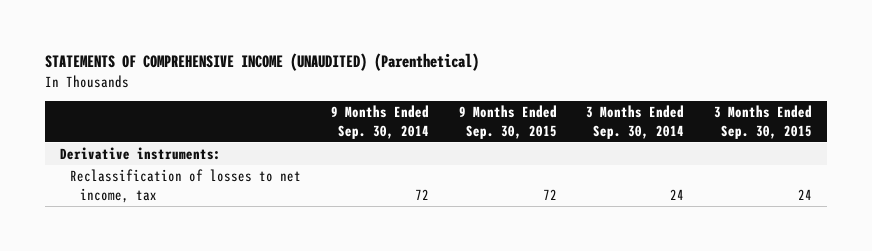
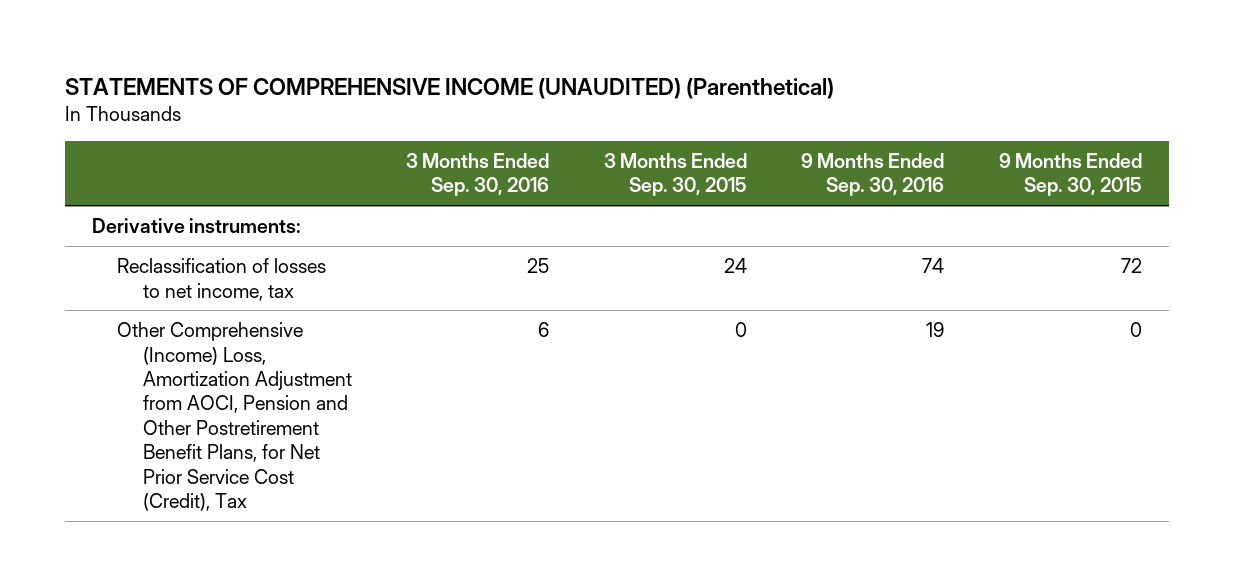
[330,105,429,139] 9 Months Ended Sep. 30, 2014 -> none
[586,105,685,139] 3 Months Ended Sep. 30, 2014 -> none
none -> [406,152,550,197] 3 Months Ended Sep. 30, 2016
none -> [801,152,945,197] 9 Months Ended Sep. 30, 2016
none -> [117,322,352,512] Other Comprehensive (Income) Loss, Amortization Adjustment from AOCI, Pension and Other Postretirement Benefit Plans, for Net Prior Service Cost (Credit), Tax

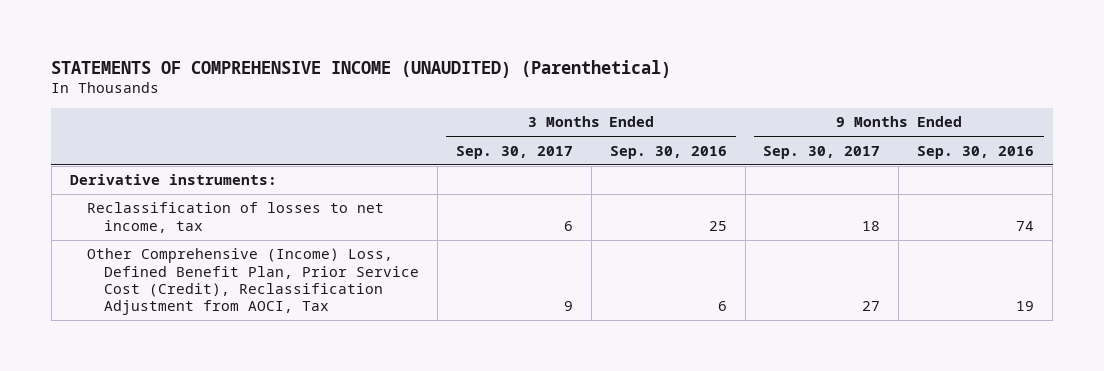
[603,152,747,197] 3 Months Ended Sep. 30, 2015 -> none
[998,152,1142,197] 9 Months Ended Sep. 30, 2015 -> none
none -> [455,145,573,159] Sep. 30, 2017
none -> [763,145,881,159] Sep. 30, 2017
[117,322,352,512] Other Comprehensive (Income) Loss, Amortization Adjustment from AOCI, Pension and Other Postretirement Benefit Plans, for Net Prior Service Cost (Credit), Tax -> [86,248,419,316] Other Comprehensive (Income) Loss, Defined Benefit Plan, Prior Service Cost (Credit), Reclassification Adjustment from AOCI, Tax

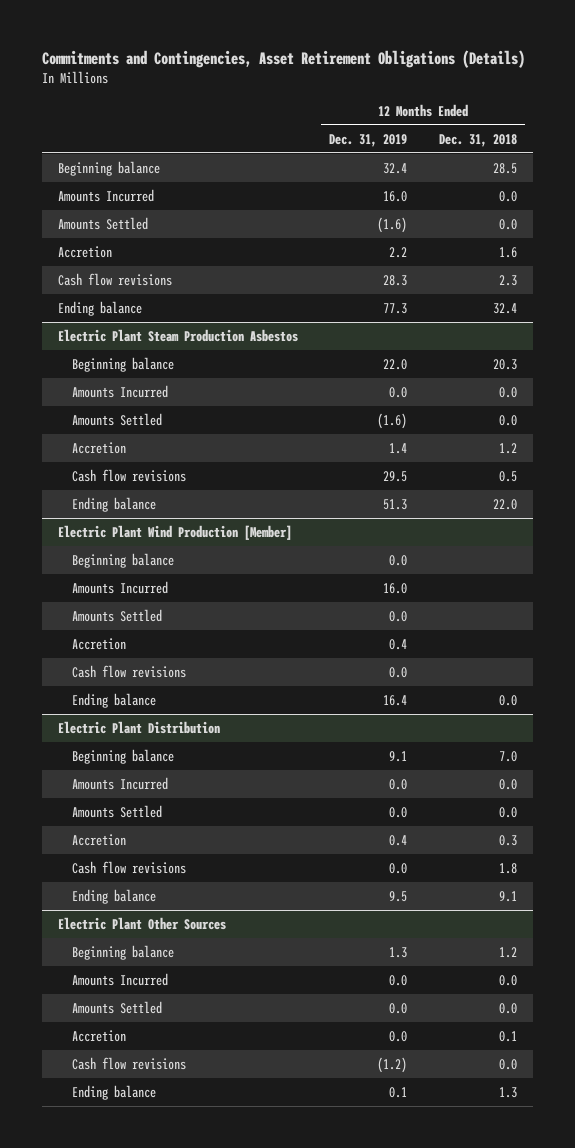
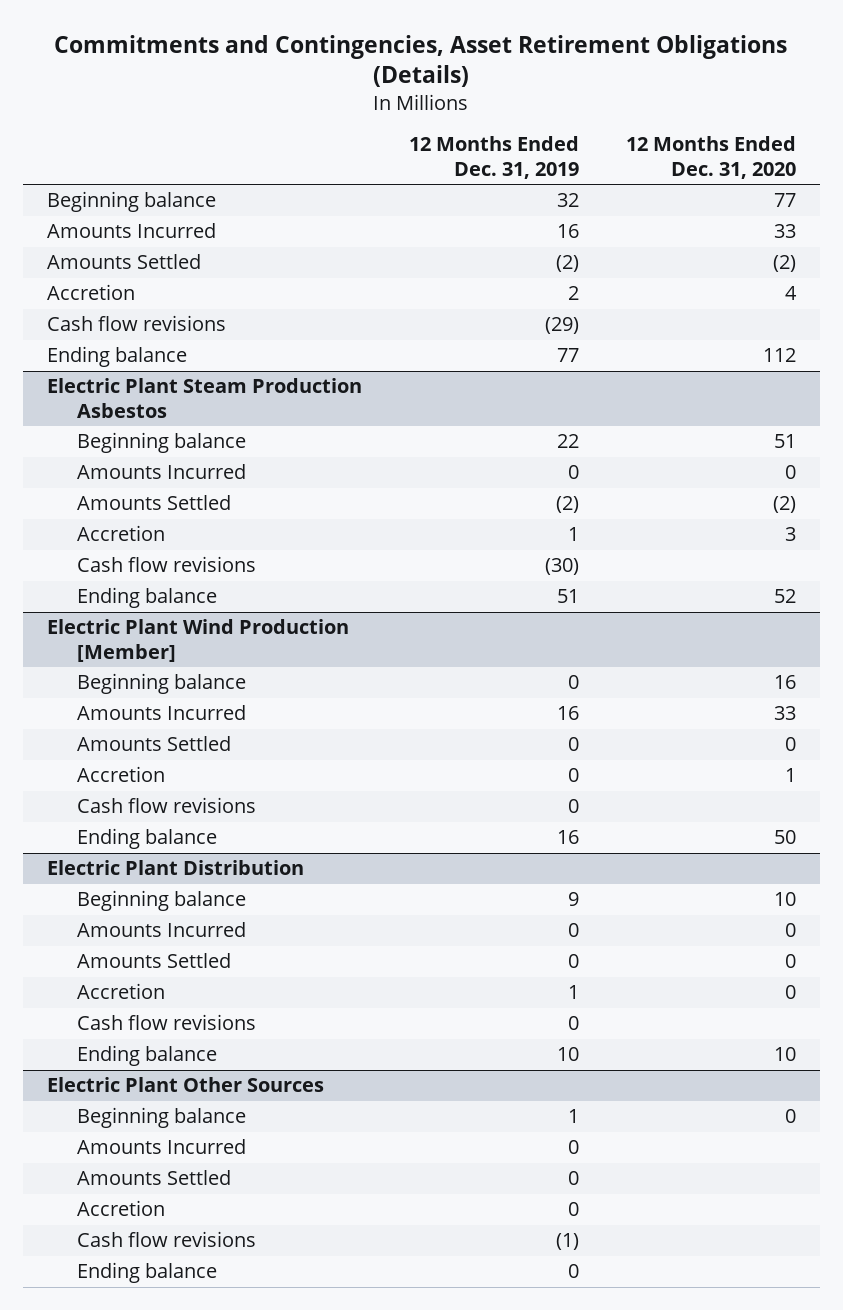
[439,133,518,147] Dec. 31, 2018 -> none
none -> [626,136,797,179] 12 Months Ended Dec. 31, 2020
[383,162,408,174] 32.4 -> [556,193,579,208] 32
[383,190,408,202] 16.0 -> [556,224,579,239] 16
[377,216,408,233] (1.6) -> [555,255,579,273] (2)
[389,246,408,258] 2.2 -> [567,286,579,301] 2
[383,274,408,286] 28.3 -> [544,317,579,335] (29)
[383,302,408,314] 77.3 -> [556,348,579,363] 77
[383,358,408,370] 22.0 -> [556,434,579,449] 22
[389,386,408,398] 0.0 -> [567,465,579,480] 0
[377,412,408,429] (1.6) -> [555,496,579,514] (2)
[389,442,408,454] 1.4 -> [567,527,579,542] 1
[383,470,408,482] 29.5 -> [544,558,579,576] (30)
[383,498,408,510] 51.3 -> [556,589,579,604] 51
[389,554,408,566] 0.0 -> [567,675,579,690] 0
[383,582,408,594] 16.0 -> [556,706,579,721] 16
[389,610,408,622] 0.0 -> [567,737,579,752] 0
[389,638,408,650] 0.4 -> [567,768,579,783] 0
[389,666,408,678] 0.0 -> [567,799,579,814] 0
[383,694,408,706] 16.4 -> [556,830,579,845] 16
[389,750,408,762] 9.1 -> [567,892,579,907] 9
[389,778,408,790] 0.0 -> [567,923,579,938] 0
[389,806,408,818] 0.0 -> [567,954,579,969] 0
[389,834,408,846] 0.4 -> [567,985,579,1000] 1
[389,862,408,874] 0.0 -> [567,1016,579,1031] 0
[389,890,408,902] 9.5 -> [556,1047,579,1062] 10
[389,946,408,958] 1.3 -> [567,1109,579,1124] 1
[389,974,408,986] 0.0 -> [567,1140,579,1155] 0
[389,1002,408,1014] 0.0 -> [567,1171,579,1186] 0
[389,1030,408,1042] 0.0 -> [567,1202,579,1217] 0
[377,1056,408,1073] (1.2) -> [555,1233,579,1251] (1)
[389,1086,408,1098] 0.1 -> [567,1264,579,1279] 0

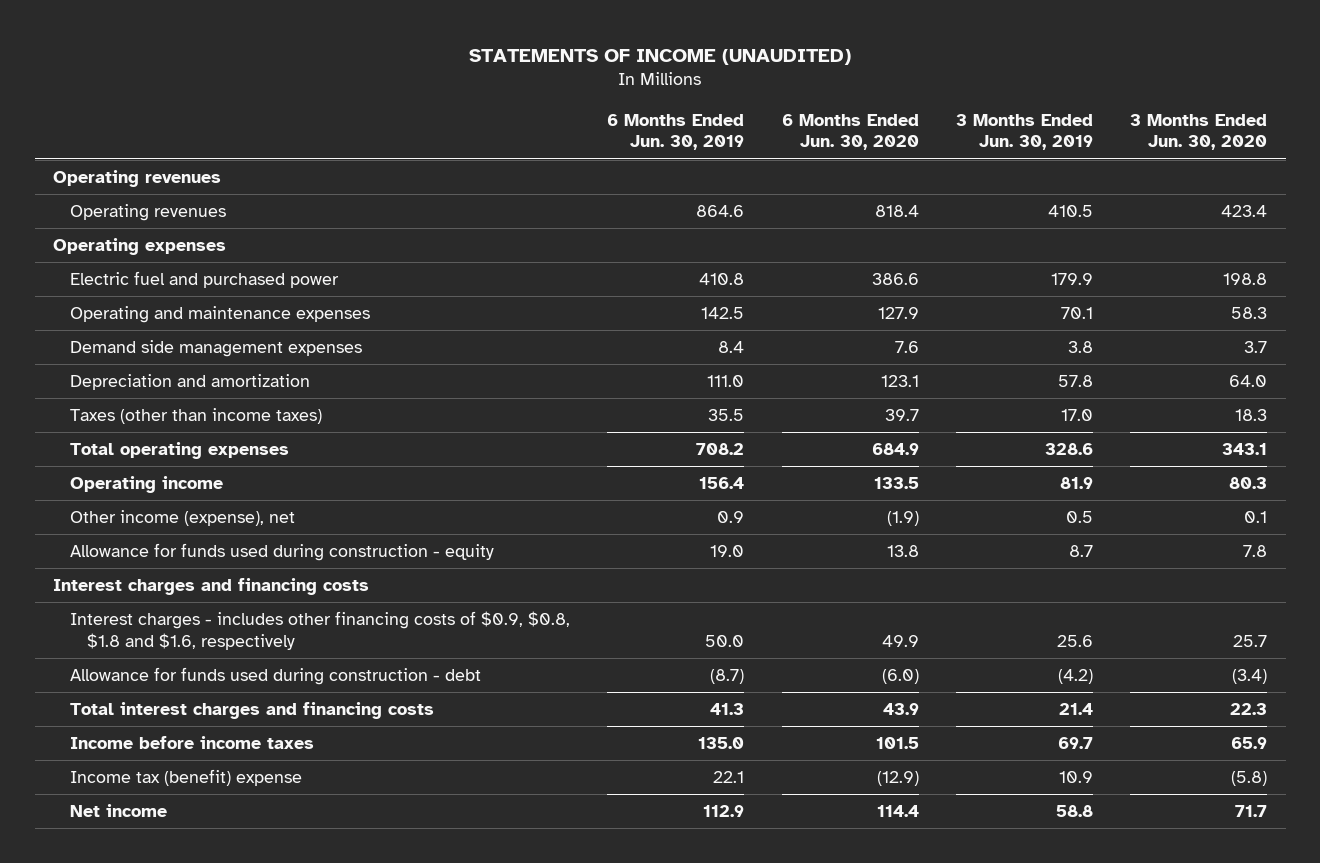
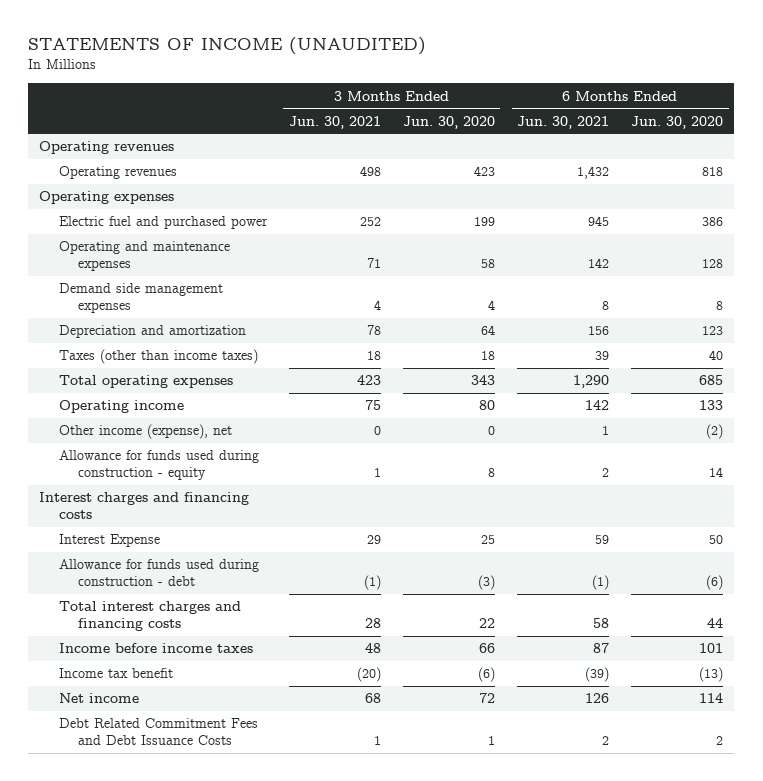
[607,113,745,151] 6 Months Ended Jun. 30, 2019 -> none
[955,113,1093,151] 3 Months Ended Jun. 30, 2019 -> none
none -> [288,115,381,129] Jun. 30, 2021
none -> [517,115,610,129] Jun. 30, 2021
[874,205,919,218] 818.4 -> [702,167,724,177] 818
[1221,205,1268,218] 423.4 -> [473,166,495,177] 423
[871,273,919,286] 386.6 -> [702,217,724,227] 386
[1223,273,1268,286] 198.8 -> [473,217,495,227] 199
[877,307,919,320] 127.9 -> [702,259,724,269] 128
[1231,307,1268,320] 58.3 -> [480,259,495,269] 58
[894,341,919,354] 7.6 -> [716,301,724,311] 8
[1244,341,1268,354] 3.7 -> [487,300,495,311] 4
[880,375,919,388] 123.1 -> [702,326,724,336] 123
[1229,375,1268,388] 64.0 -> [480,325,495,336] 64
[884,409,919,422] 39.7 -> [709,350,724,361] 40
[1235,409,1268,422] 18.3 -> [480,351,495,361] 18
[871,443,919,456] 684.9 -> [699,375,724,386] 685
[1222,443,1268,456] 343.1 -> [470,375,495,386] 343
[873,477,919,490] 133.5 -> [699,400,724,411] 133
[1229,477,1268,490] 80.3 -> [478,400,495,411] 80
[886,511,919,527] (1.9) -> [706,424,724,440] (2)
[1244,511,1268,524] 0.1 -> [487,426,495,436] 0
[886,545,919,558] 13.8 -> [709,467,724,478] 14
[1243,545,1268,558] 7.8 -> [487,468,495,478] 8
[70,611,571,650] Interest charges - includes other financing costs of $0.9, $0.8, $1.8 and $1.6, respectively -> none
none -> [58,534,160,548] Interest Expense
[881,669,919,685] (6.0) -> [706,575,724,591] (6)
[1232,669,1268,685] (3.4) -> [477,575,495,591] (3)
[882,703,919,716] 43.9 -> [707,618,724,629] 44
[1230,703,1268,716] 22.3 -> [478,618,495,629] 22
[875,737,919,750] 101.5 -> [699,643,724,654] 101
[1231,737,1268,750] 65.9 -> [478,643,495,654] 66
[70,769,303,787] Income tax (benefit) expense -> [58,668,173,679] Income tax benefit
[876,771,919,787] (12.9) -> [699,667,724,683] (13)
[1231,771,1268,787] (5.8) -> [477,667,495,683] (6)
[876,805,919,818] 114.4 -> [699,693,724,704] 114
[1235,805,1268,818] 71.7 -> [478,693,495,704] 72
none -> [58,718,258,746] Debt Related Commitment Fees and Debt Issuance Costs

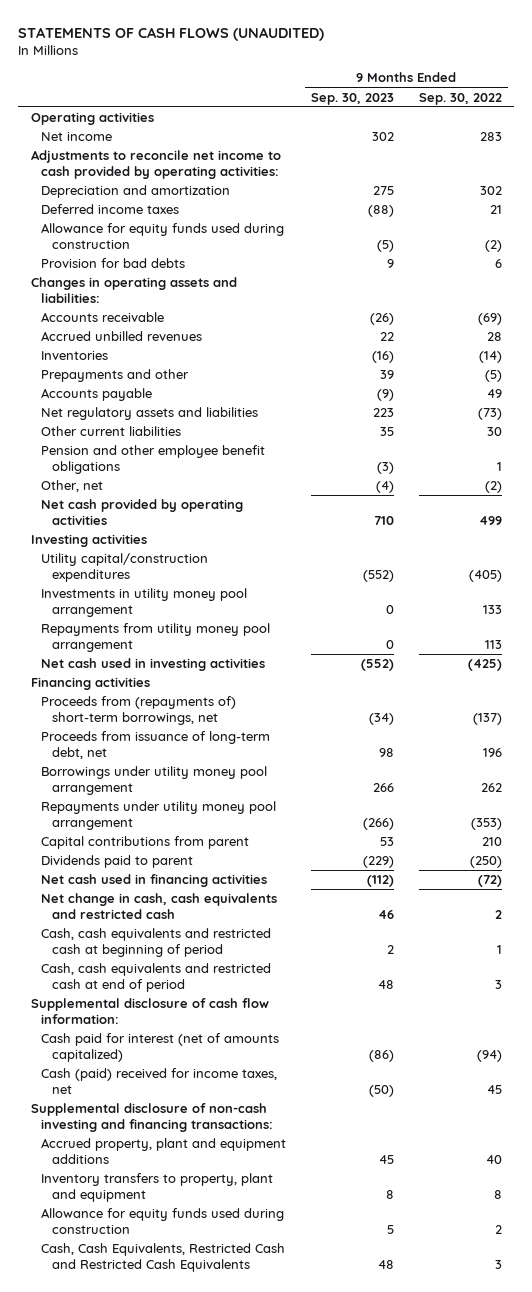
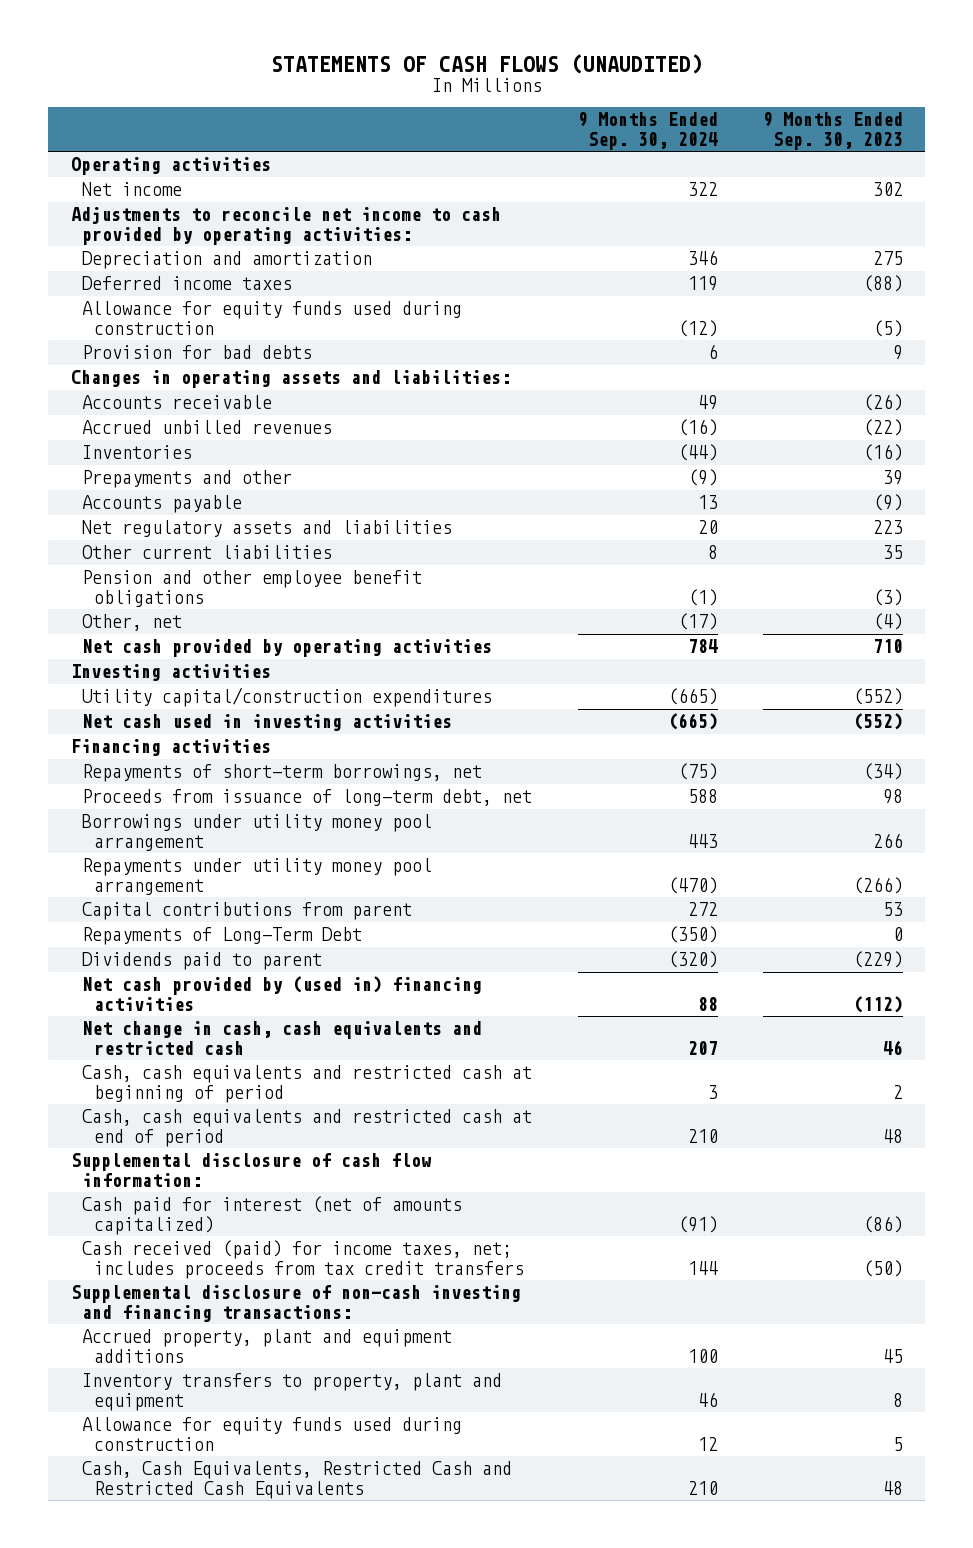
[418,92,502,105] Sep. 30, 2022 -> none
none -> [577,112,718,150] 9 Months Ended Sep. 30, 2024
[380,332,395,342] 22 -> [862,419,903,437] (22)
[41,588,248,618] Investments in utility money pool arrangement -> none
[41,623,271,653] Repayments from utility money pool arrangement -> none
[41,696,237,726] Proceeds from (repayments of) short-term borrowings, net -> [82,764,483,783] Repayments of short-term borrowings, net
none -> [82,927,363,946] Repayments of Long-Term Debt
[41,874,268,888] Net cash used in financing activities -> [82,976,483,1011] Net cash provided by (used in) financing activities
[41,1068,278,1095] Cash (paid) received for income taxes, net -> [82,1240,525,1279] Cash received (paid) for income taxes, net; includes proceeds from tax credit transfers

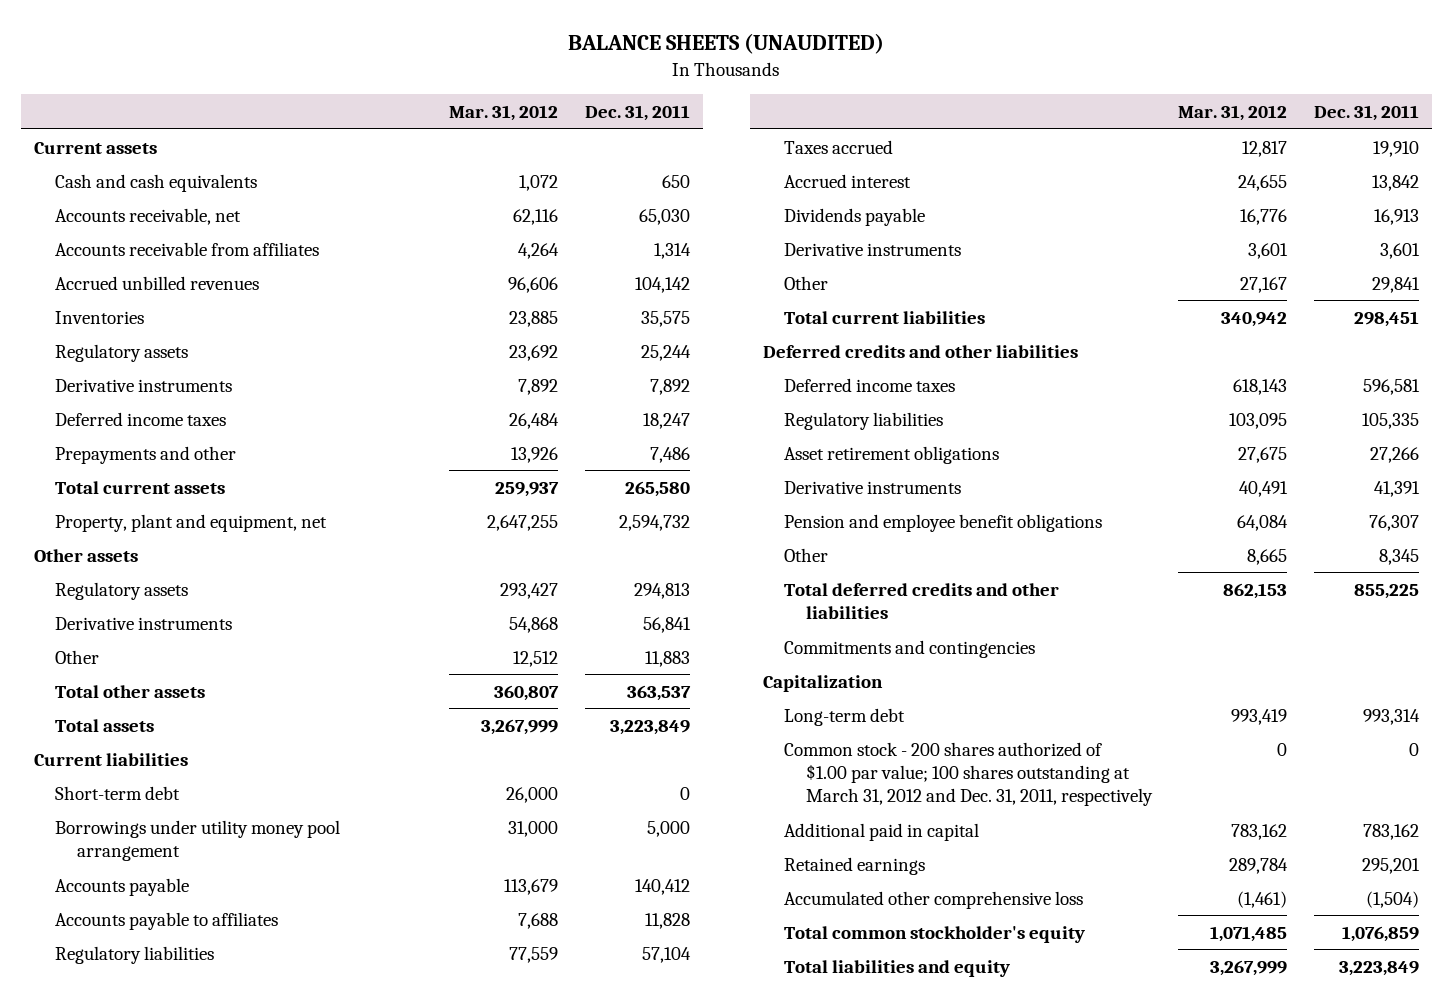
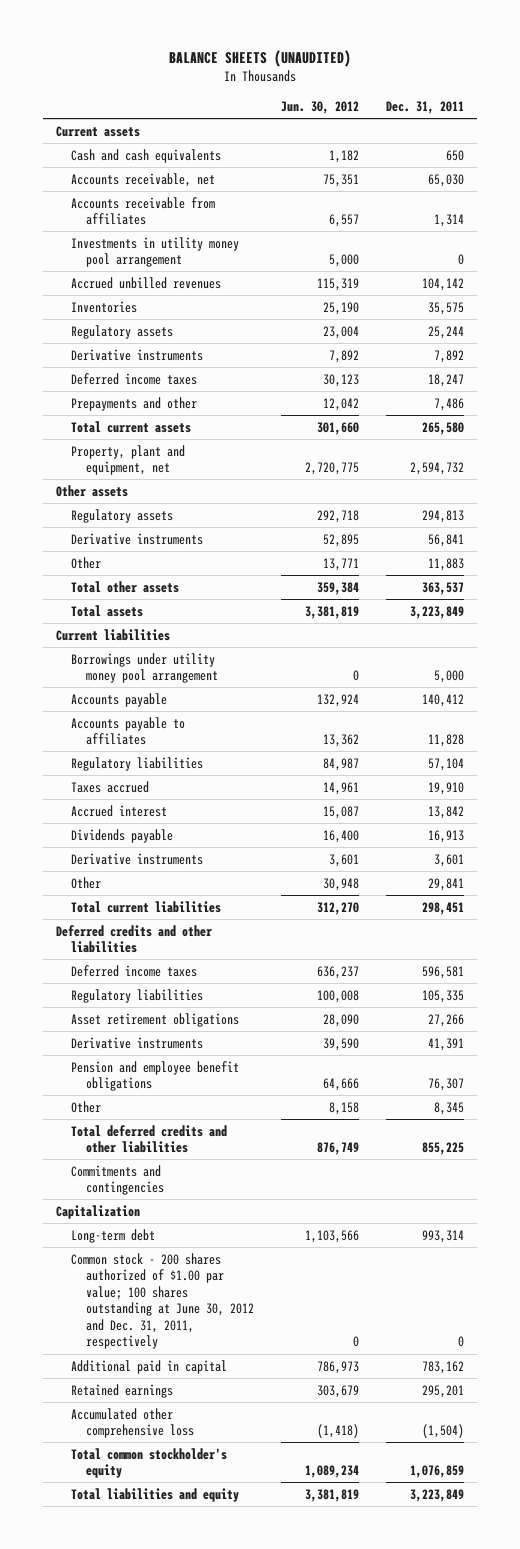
[449,104,559,121] Mar. 31, 2012 -> none
none -> [281,101,360,115] Jun. 30, 2012
none -> [71,236,240,268] Investments in utility money pool arrangement
[55,785,181,800] Short-term debt -> none
[784,741,1153,807] Common stock - 200 shares authorized of $1.00 par value; 100 shares outstanding at March 31, 2012 and Dec. 31, 2011, respectively -> [71,1252,255,1350] Common stock - 200 shares authorized of $1.00 par value; 100 shares outstanding at June 30, 2012 and Dec. 31, 2011, respectively

